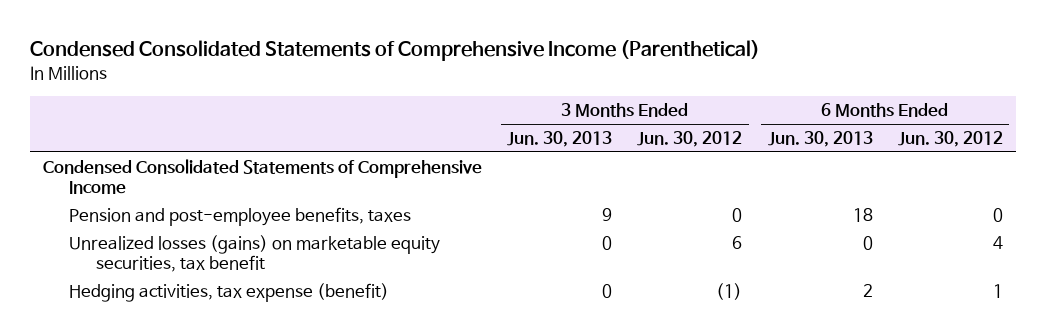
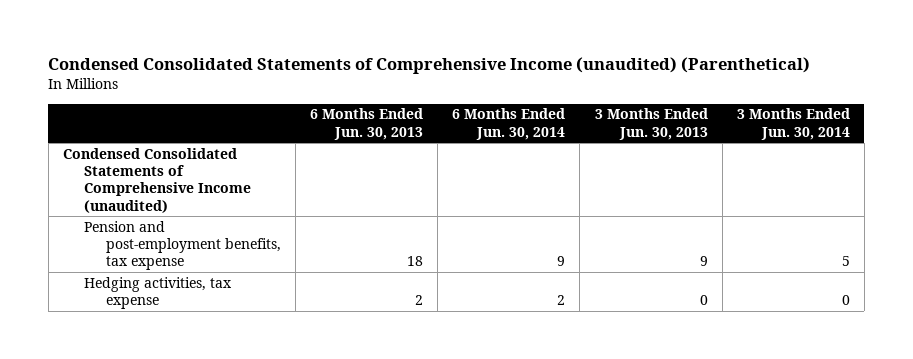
[29,40,760,62] Condensed Consolidated Statements of Comprehensive Income (Parenthetical) -> [48,57,811,75] Condensed Consolidated Statements of Comprehensive Income (unaudited) (Parenthetical)
[637,131,743,148] Jun. 30, 2012 -> none
[897,131,1003,148] Jun. 30, 2012 -> none
none -> [452,108,566,140] 6 Months Ended Jun. 30, 2014
none -> [736,108,850,140] 3 Months Ended Jun. 30, 2014
[69,234,441,273] Unrealized losses (gains) on marketable equity securities, tax benefit -> none
[42,158,482,195] Condensed Consolidated Statements of Comprehensive Income -> [62,147,252,213] Condensed Consolidated Statements of Comprehensive Income (unaudited)
[69,206,412,226] Pension and post-employee benefits, taxes -> [84,220,281,271] Pension and post-employment benefits, tax expense
[69,282,390,302] Hedging activities, tax expense (benefit) -> [84,276,233,310] Hedging activities, tax expense

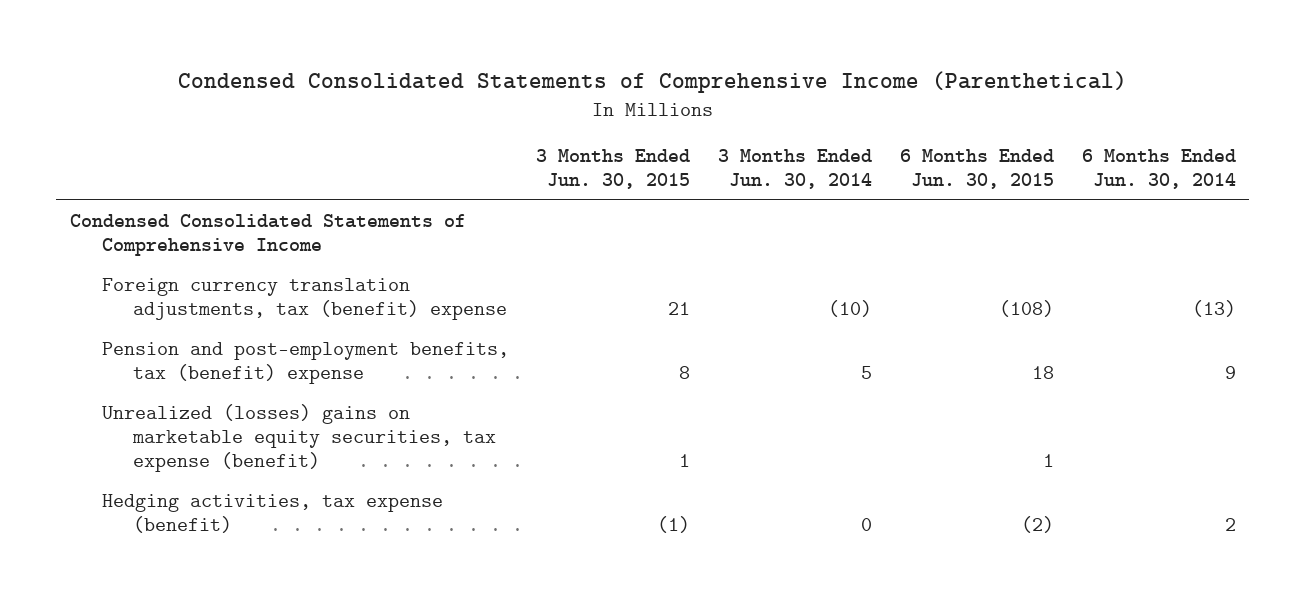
[48,57,811,75] Condensed Consolidated Statements of Comprehensive Income (unaudited) (Parenthetical) -> [177,71,1127,94] Condensed Consolidated Statements of Comprehensive Income (Parenthetical)
[309,108,423,140] 6 Months Ended Jun. 30, 2013 -> none
[594,108,708,140] 3 Months Ended Jun. 30, 2013 -> none
none -> [536,148,691,190] 3 Months Ended Jun. 30, 2015
none -> [899,148,1054,190] 6 Months Ended Jun. 30, 2015
[62,147,252,213] Condensed Consolidated Statements of Comprehensive Income (unaudited) -> [70,213,467,257] Condensed Consolidated Statements of Comprehensive Income
none -> [101,277,508,321] Foreign currency translation adjustments, tax (benefit) expense
[84,220,281,271] Pension and post-employment benefits, tax expense -> [101,341,509,385] Pension and post-employment benefits, tax (benefit) expense
none -> [101,403,497,473] Unrealized (losses) gains on marketable equity securities, tax expense (benefit)
[84,276,233,310] Hedging activities, tax expense -> [101,493,443,534] Hedging activities, tax expense (benefit)

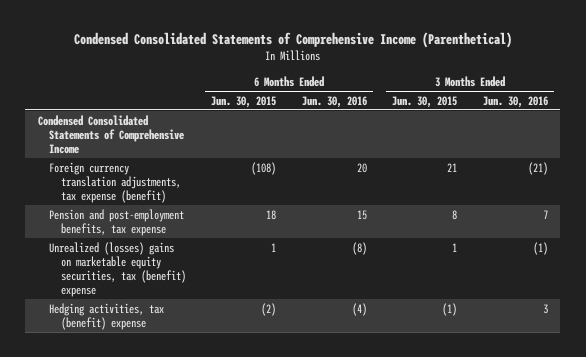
[718,148,873,190] 3 Months Ended Jun. 30, 2014 -> none
[1081,148,1236,190] 6 Months Ended Jun. 30, 2014 -> none
none -> [301,95,367,108] Jun. 30, 2016
none -> [482,95,548,108] Jun. 30, 2016
[101,277,508,321] Foreign currency translation adjustments, tax (benefit) expense -> [49,161,181,203] Foreign currency translation adjustments, tax expense (benefit)
[101,341,509,385] Pension and post-employment benefits, tax (benefit) expense -> [49,208,185,236] Pension and post-employment benefits, tax expense
[101,403,497,473] Unrealized (losses) gains on marketable equity securities, tax expense (benefit) -> [49,241,186,297] Unrealized (losses) gains on marketable equity securities, tax (benefit) expense
[101,493,443,534] Hedging activities, tax expense (benefit) -> [49,302,165,330] Hedging activities, tax (benefit) expense

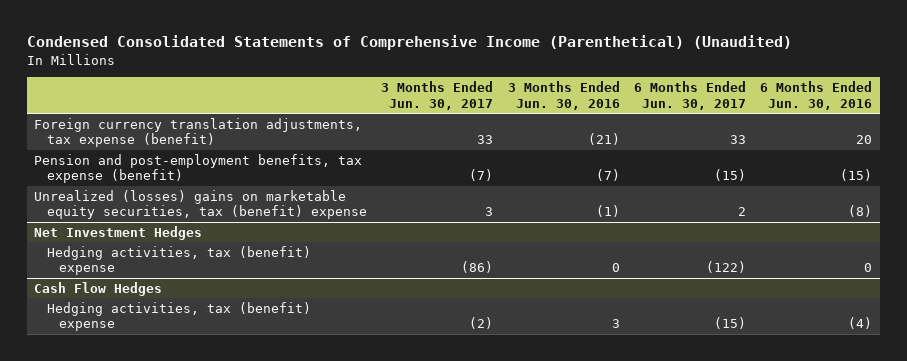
[73,32,512,49] Condensed Consolidated Statements of Comprehensive Income (Parenthetical) -> [27,35,793,51] Condensed Consolidated Statements of Comprehensive Income (Parenthetical) (Unaudited)
[211,95,277,108] Jun. 30, 2015 -> none
[392,95,458,108] Jun. 30, 2015 -> none
none -> [381,81,494,110] 3 Months Ended Jun. 30, 2017
none -> [633,81,746,110] 6 Months Ended Jun. 30, 2017
[38,114,185,154] Condensed Consolidated Statements of Comprehensive Income -> none
[49,208,185,236] Pension and post-employment benefits, tax expense -> [34,153,363,184] Pension and post-employment benefits, tax expense (benefit)
[356,209,367,220] 15 -> [840,169,873,182] (15)
[542,209,548,219] 7 -> [595,169,620,182] (7)
none -> [34,225,203,240] Net Investment Hedges
none -> [46,245,311,276] Hedging activities, tax (benefit) expense
none -> [34,281,163,296] Cash Flow Hedges

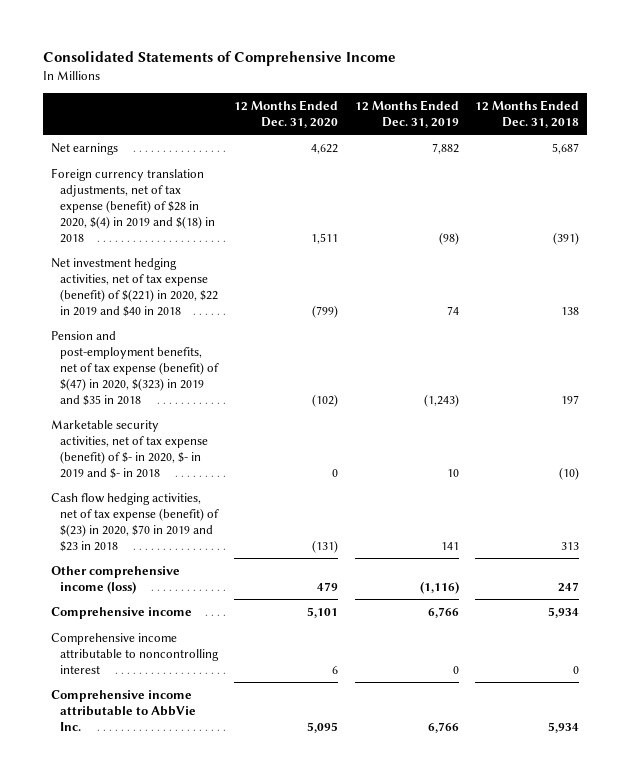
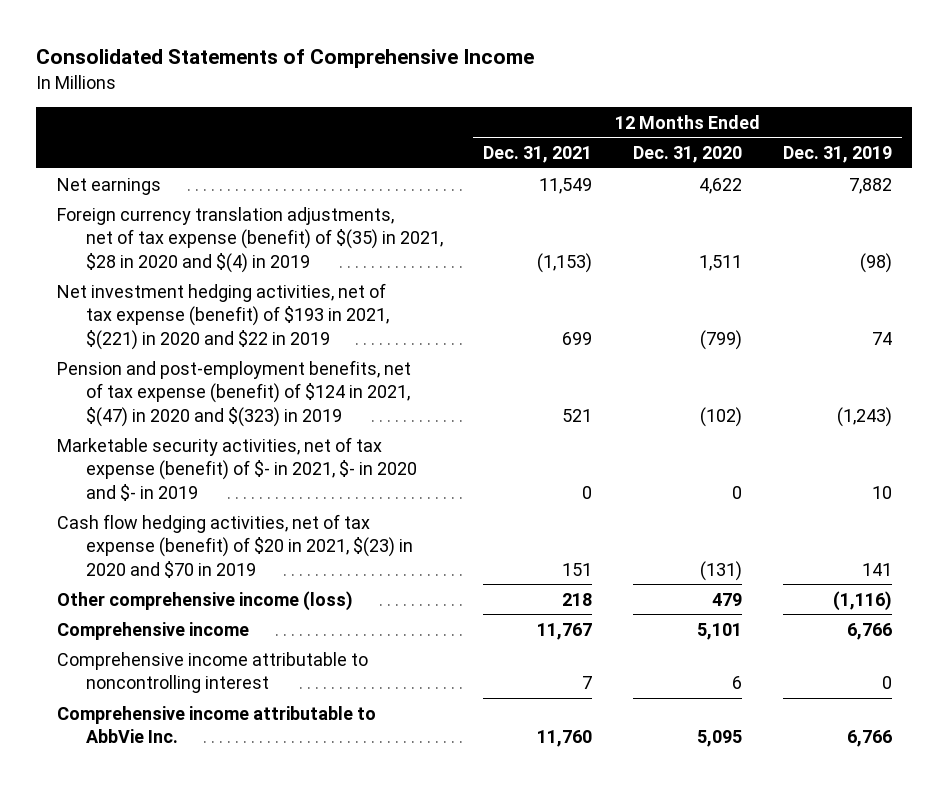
[475,99,580,128] 12 Months Ended Dec. 31, 2018 -> none
none -> [483,145,593,163] Dec. 31, 2021
[50,167,216,243] Foreign currency translation adjustments, net of tax expense (benefit) of $28 in 2020, $(4) in 2019 and $(18) in 2018 -> [56,206,443,273] Foreign currency translation adjustments, net of tax expense (benefit) of $(35) in 2021, $28 in 2020 and $(4) in 2019
[50,257,219,317] Net investment hedging activities, net of tax expense (benefit) of $(221) in 2020, $22 in 2019 and $40 in 2018 -> [56,282,389,350] Net investment hedging activities, net of tax expense (benefit) of $193 in 2021, $(221) in 2020 and $22 in 2019
[50,330,220,406] Pension and post-employment benefits, net of tax expense (benefit) of $(47) in 2020, $(323) in 2019 and $35 in 2018 -> [56,359,411,427] Pension and post-employment benefits, net of tax expense (benefit) of $124 in 2021, $(47) in 2020 and $(323) in 2019
[50,419,209,479] Marketable security activities, net of tax expense (benefit) of $- in 2020, $- in 2019 and $- in 2018 -> [56,436,417,501] Marketable security activities, net of tax expense (benefit) of $- in 2021, $- in 2020 and $- in 2019
[50,492,220,552] Cash flow hedging activities, net of tax expense (benefit) of $(23) in 2020, $70 in 2019 and $23 in 2018 -> [56,513,413,578] Cash flow hedging activities, net of tax expense (benefit) of $20 in 2021, $(23) in 2020 and $70 in 2019

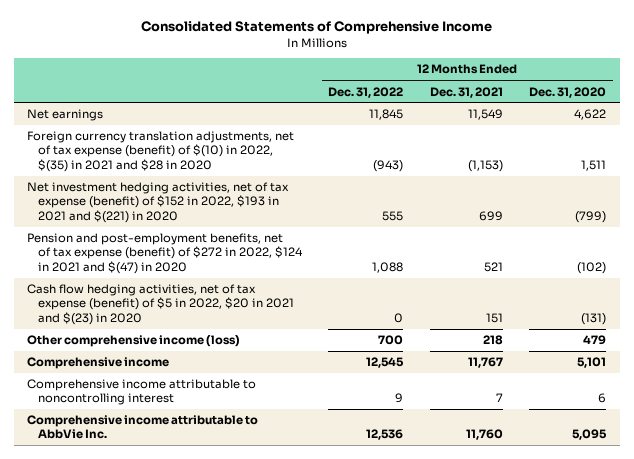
[782,145,892,163] Dec. 31, 2019 -> none
none -> [328,86,404,98] Dec. 31, 2022
[56,436,417,501] Marketable security activities, net of tax expense (benefit) of $- in 2021, $- in 2020 and $- in 2019 -> none
[56,206,443,273] Foreign currency translation adjustments, net of tax expense (benefit) of $(35) in 2021, $28 in 2020 and $(4) in 2019 -> [27,131,295,172] Foreign currency translation adjustments, net of tax expense (benefit) of $(10) in 2022, $(35) in 2021 and $28 in 2020
[56,282,389,350] Net investment hedging activities, net of tax expense (benefit) of $193 in 2021, $(221) in 2020 and $22 in 2019 -> [27,182,290,223] Net investment hedging activities, net of tax expense (benefit) of $152 in 2022, $193 in 2021 and $(221) in 2020
[56,359,411,427] Pension and post-employment benefits, net of tax expense (benefit) of $124 in 2021, $(47) in 2020 and $(323) in 2019 -> [27,233,303,274] Pension and post-employment benefits, net of tax expense (benefit) of $272 in 2022, $124 in 2021 and $(47) in 2020
[56,513,413,578] Cash flow hedging activities, net of tax expense (benefit) of $20 in 2021, $(23) in 2020 and $70 in 2019 -> [27,284,294,325] Cash flow hedging activities, net of tax expense (benefit) of $5 in 2022, $20 in 2021 and $(23) in 2020

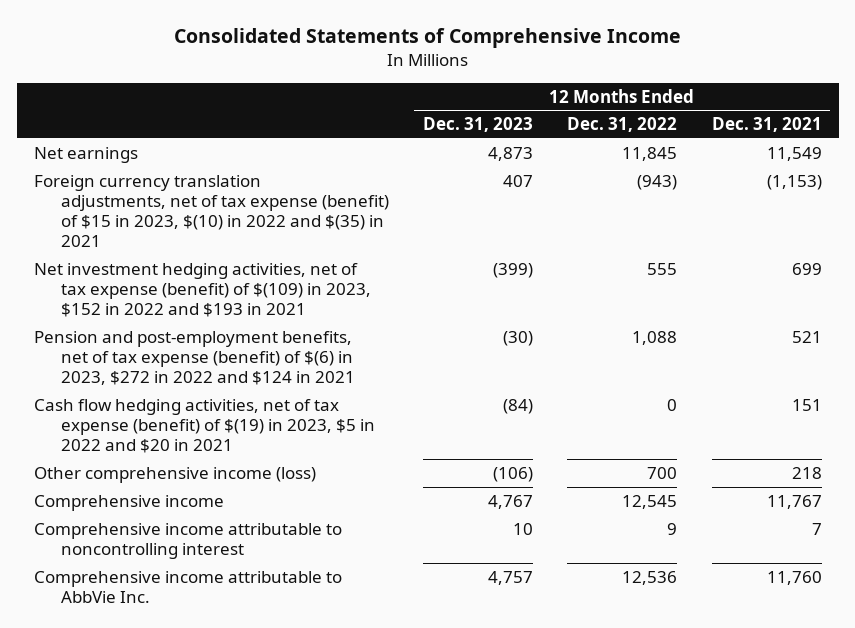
[529,86,607,98] Dec. 31, 2020 -> none
none -> [422,117,533,133] Dec. 31, 2023
[27,131,295,172] Foreign currency translation adjustments, net of tax expense (benefit) of $(10) in 2022, $(35) in 2021 and $28 in 2020 -> [33,174,389,248] Foreign currency translation adjustments, net of tax expense (benefit) of $15 in 2023, $(10) in 2022 and $(35) in 2021
[27,182,290,223] Net investment hedging activities, net of tax expense (benefit) of $152 in 2022, $193 in 2021 and $(221) in 2020 -> [33,262,371,318] Net investment hedging activities, net of tax expense (benefit) of $(109) in 2023, $152 in 2022 and $193 in 2021
[27,233,303,274] Pension and post-employment benefits, net of tax expense (benefit) of $272 in 2022, $124 in 2021 and $(47) in 2020 -> [33,330,355,386] Pension and post-employment benefits, net of tax expense (benefit) of $(6) in 2023, $272 in 2022 and $124 in 2021
[27,284,294,325] Cash flow hedging activities, net of tax expense (benefit) of $5 in 2022, $20 in 2021 and $(23) in 2020 -> [33,398,375,454] Cash flow hedging activities, net of tax expense (benefit) of $(19) in 2023, $5 in 2022 and $20 in 2021

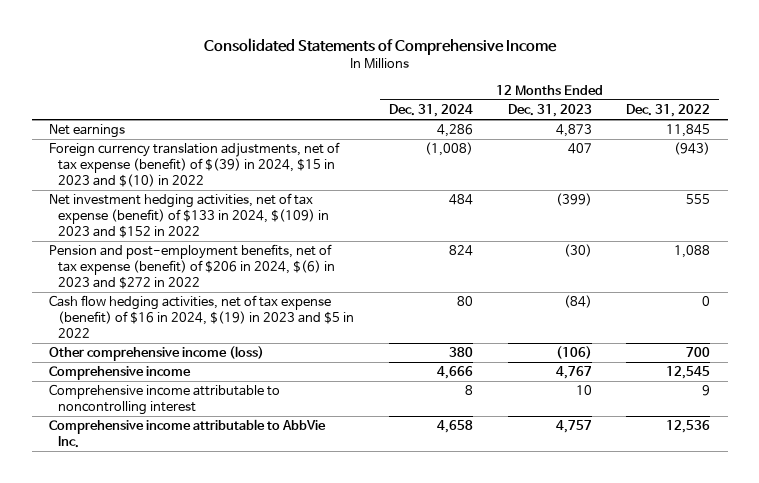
[711,117,822,133] Dec. 31, 2021 -> none
none -> [388,104,473,118] Dec. 31, 2024
[33,174,389,248] Foreign currency translation adjustments, net of tax expense (benefit) of $15 in 2023, $(10) in 2022 and $(35) in 2021 -> [48,142,340,188] Foreign currency translation adjustments, net of tax expense (benefit) of $(39) in 2024, $15 in 2023 and $(10) in 2022
[33,262,371,318] Net investment hedging activities, net of tax expense (benefit) of $(109) in 2023, $152 in 2022 and $193 in 2021 -> [48,193,330,239] Net investment hedging activities, net of tax expense (benefit) of $133 in 2024, $(109) in 2023 and $152 in 2022
[33,330,355,386] Pension and post-employment benefits, net of tax expense (benefit) of $(6) in 2023, $272 in 2022 and $124 in 2021 -> [48,244,336,290] Pension and post-employment benefits, net of tax expense (benefit) of $206 in 2024, $(6) in 2023 and $272 in 2022
[33,398,375,454] Cash flow hedging activities, net of tax expense (benefit) of $(19) in 2023, $5 in 2022 and $20 in 2021 -> [48,295,355,339] Cash flow hedging activities, net of tax expense (benefit) of $16 in 2024, $(19) in 2023 and $5 in 2022

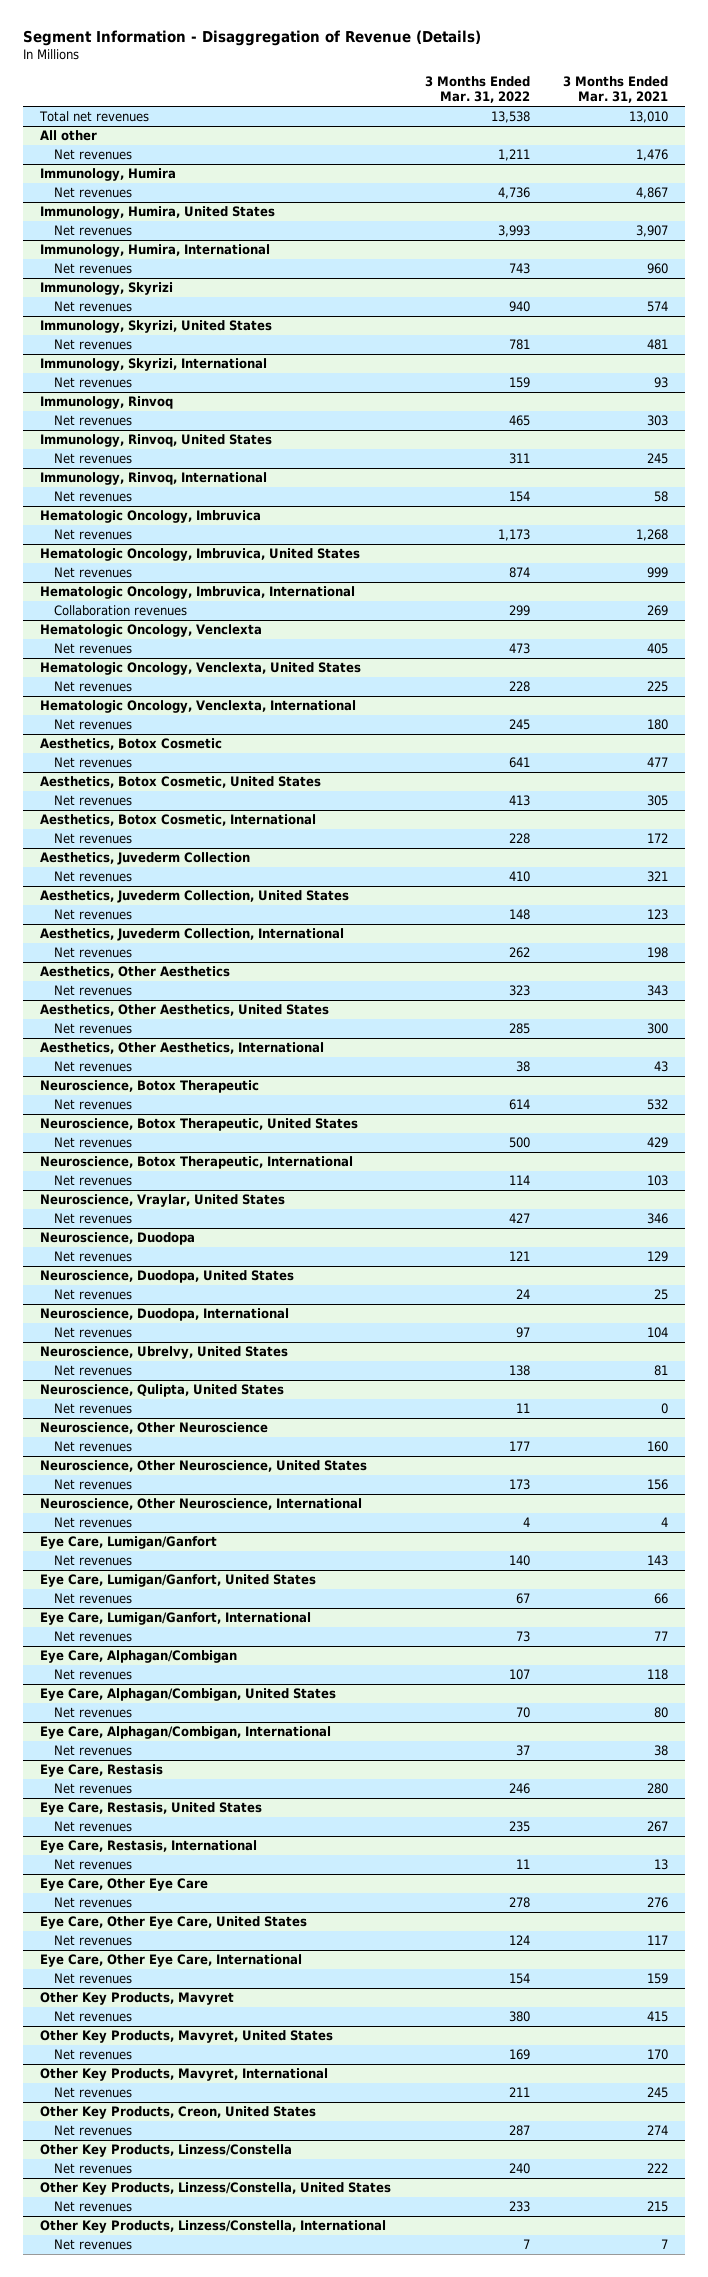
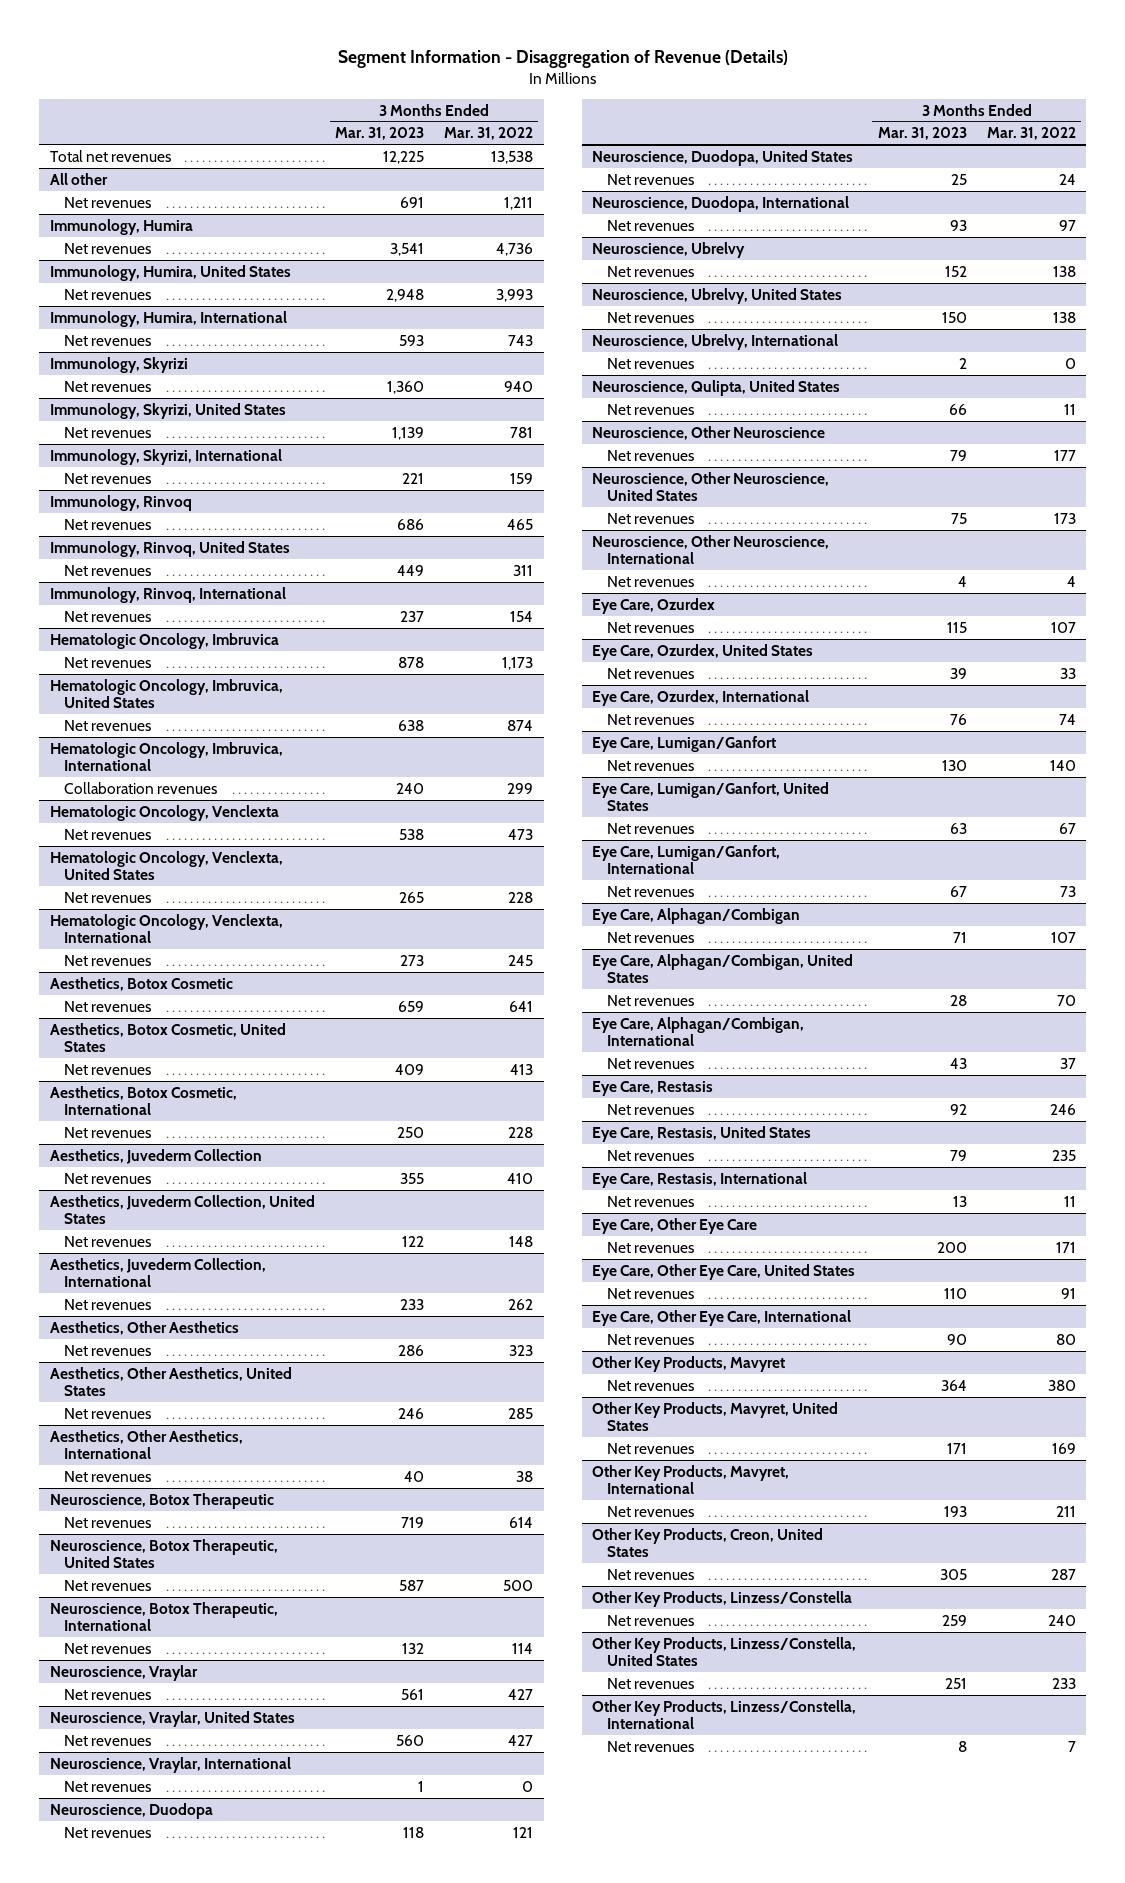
[563,75,669,104] 3 Months Ended Mar. 31, 2021 -> none
none -> [334,127,424,141] Mar. 31, 2023
none -> [49,1664,198,1681] Neuroscience, Vraylar
none -> [64,1688,152,1700] Net revenues
none -> [49,1756,291,1773] Neuroscience, Vraylar, International
none -> [64,1780,152,1792] Net revenues
none -> [592,241,746,258] Neuroscience, Ubrelvy
none -> [607,265,695,277] Net revenues
none -> [592,333,839,350] Neuroscience, Ubrelvy, International
none -> [607,357,695,369] Net revenues
none -> [592,597,716,614] Eye Care, Ozurdex
none -> [607,621,695,633] Net revenues
none -> [592,643,814,660] Eye Care, Ozurdex, United States
none -> [607,667,695,679] Net revenues
none -> [592,689,810,706] Eye Care, Ozurdex, International
none -> [607,713,695,725] Net revenues
[508,1896,530,1908] 278 -> [1055,1241,1076,1253] 171
[508,1934,530,1945] 124 -> [1060,1287,1076,1299] 91
[508,1972,530,1984] 154 -> [1055,1333,1076,1345] 80

